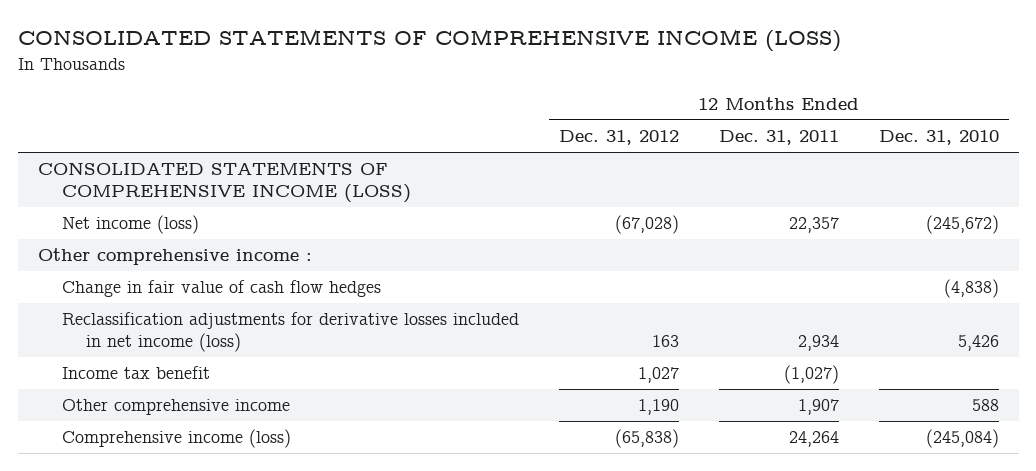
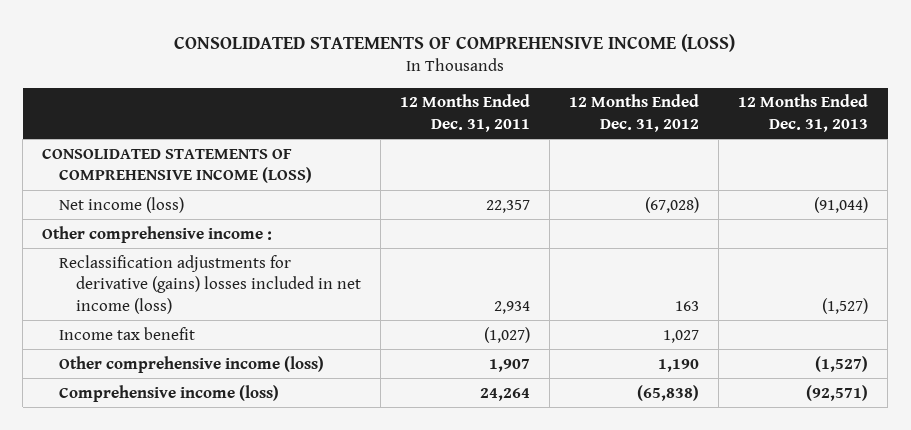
[878,130,999,146] Dec. 31, 2010 -> none
none -> [738,94,869,132] 12 Months Ended Dec. 31, 2013
[61,280,381,298] Change in fair value of cash flow hedges -> none
[61,312,519,353] Reclassification adjustments for derivative losses included in net income (loss) -> [59,254,361,314] Reclassification adjustments for derivative (gains) losses included in net income (loss)
[61,399,290,416] Other comprehensive income -> [59,355,325,373] Other comprehensive income (loss)

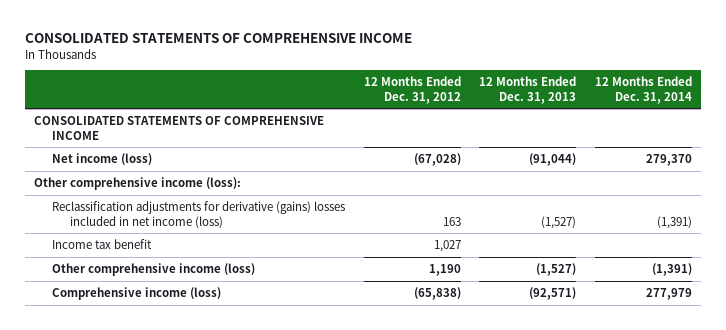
[174,33,736,52] CONSOLIDATED STATEMENTS OF COMPREHENSIVE INCOME (LOSS) -> [24,32,412,43] CONSOLIDATED STATEMENTS OF COMPREHENSIVE INCOME
[399,94,530,132] 12 Months Ended Dec. 31, 2011 -> none
none -> [594,76,692,104] 12 Months Ended Dec. 31, 2014
[42,147,313,184] CONSOLIDATED STATEMENTS OF COMPREHENSIVE INCOME (LOSS) -> [34,116,325,140] CONSOLIDATED STATEMENTS OF COMPREHENSIVE INCOME
[42,225,273,243] Other comprehensive income : -> [34,177,242,191] Other comprehensive income (loss):

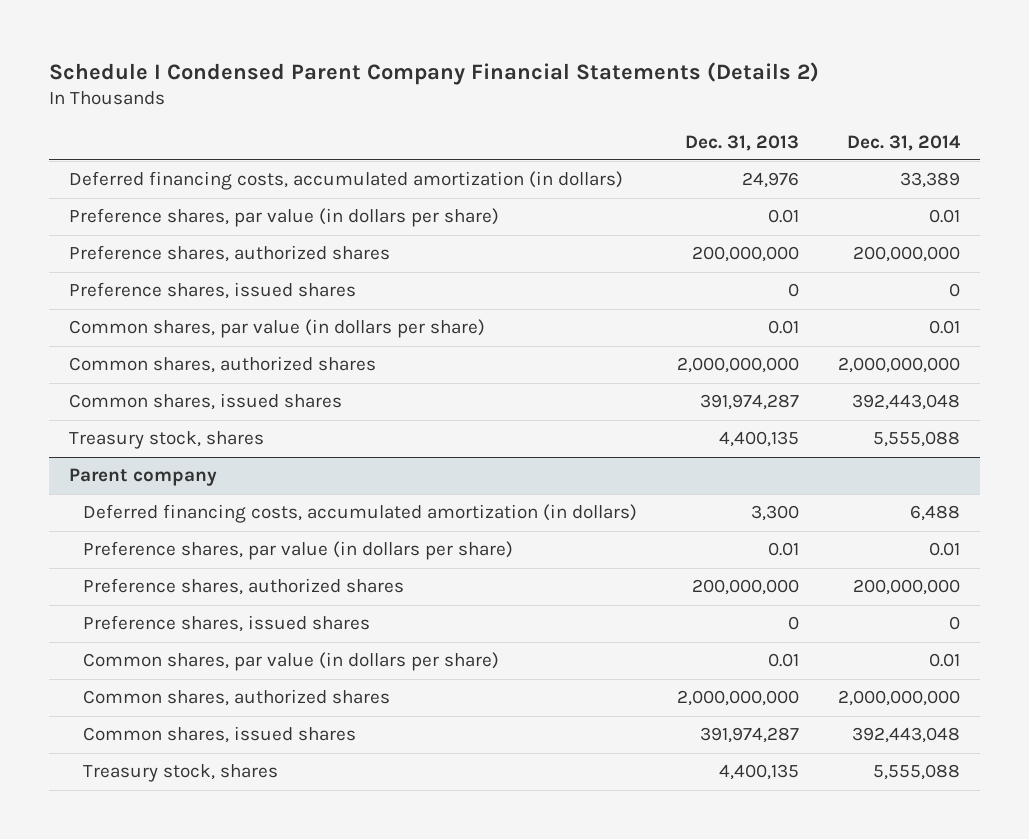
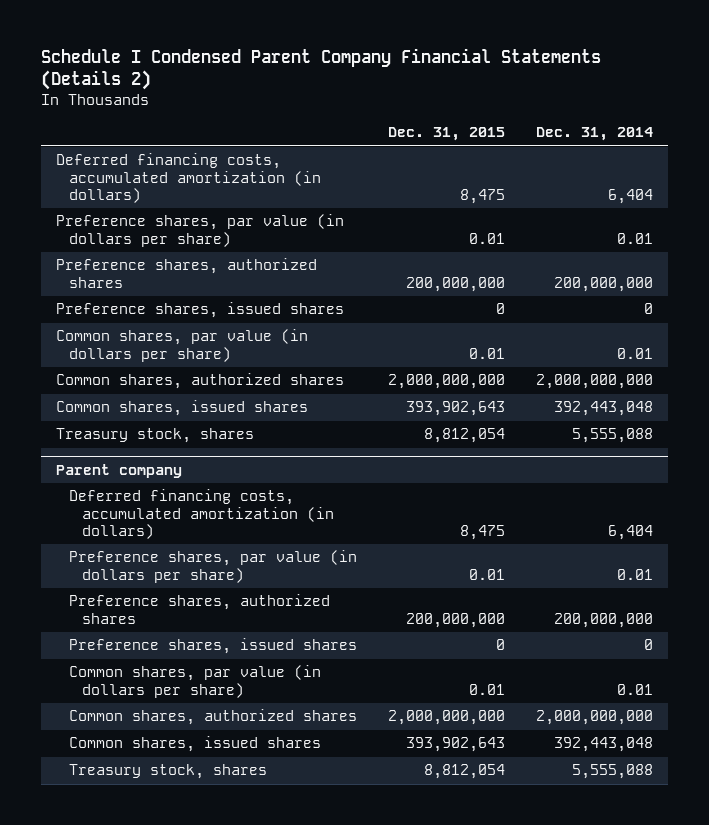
[684,134,799,151] Dec. 31, 2013 -> none
none -> [387,127,505,142] Dec. 31, 2015
[900,172,961,189] 33,389 -> [607,189,653,205] 6,404
[910,505,961,522] 6,488 -> [607,525,653,541] 6,404

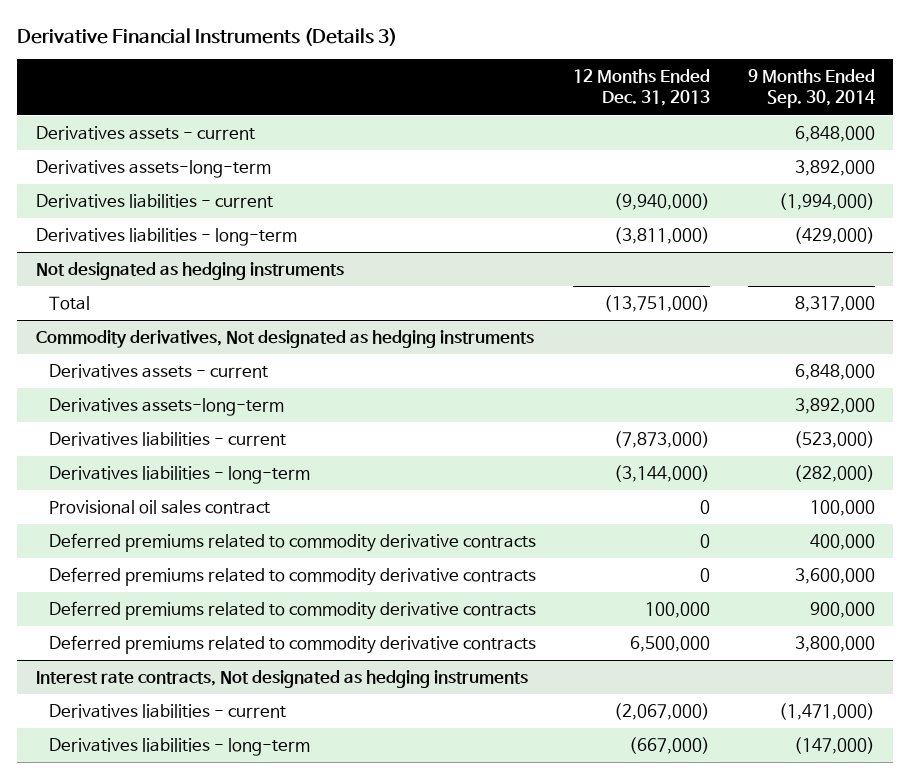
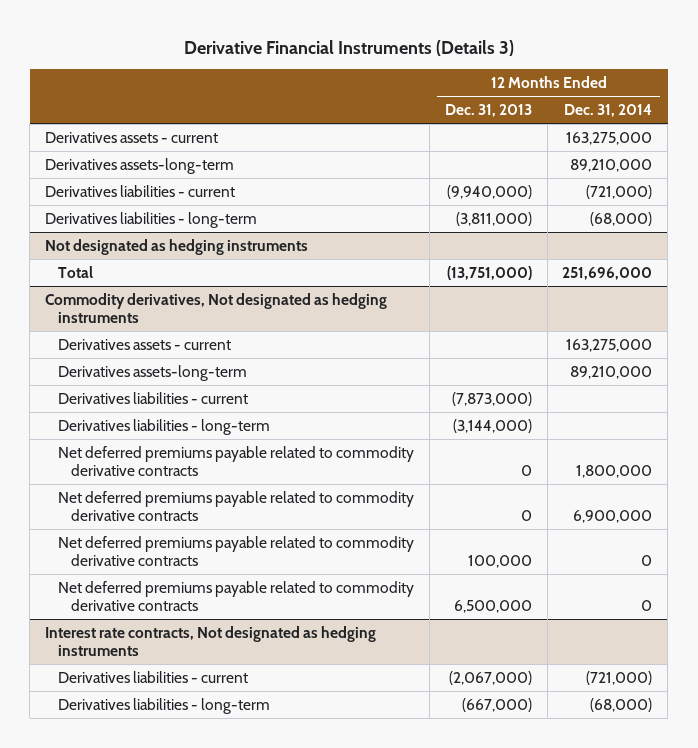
[747,69,875,109] 9 Months Ended Sep. 30, 2014 -> none
none -> [564,104,653,118] Dec. 31, 2014
[48,500,270,515] Provisional oil sales contract -> none
[48,533,536,553] Deferred premiums related to commodity derivative contracts -> [58,445,415,477] Net deferred premiums payable related to commodity derivative contracts
[48,567,536,587] Deferred premiums related to commodity derivative contracts -> [58,490,415,522] Net deferred premiums payable related to commodity derivative contracts
[48,601,536,621] Deferred premiums related to commodity derivative contracts -> [58,535,415,567] Net deferred premiums payable related to commodity derivative contracts
[48,635,536,655] Deferred premiums related to commodity derivative contracts -> [58,580,415,612] Net deferred premiums payable related to commodity derivative contracts

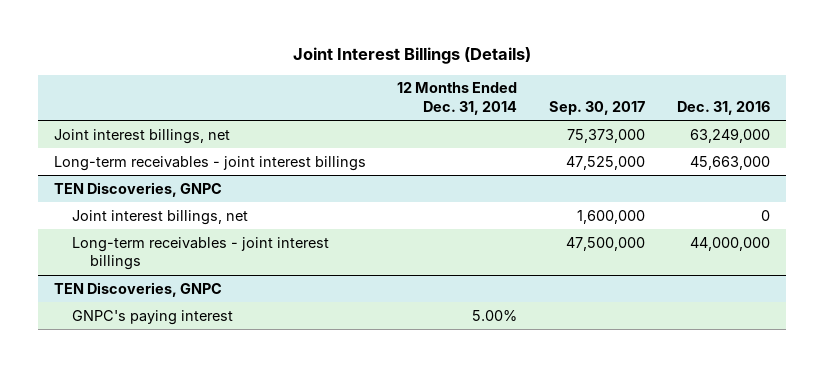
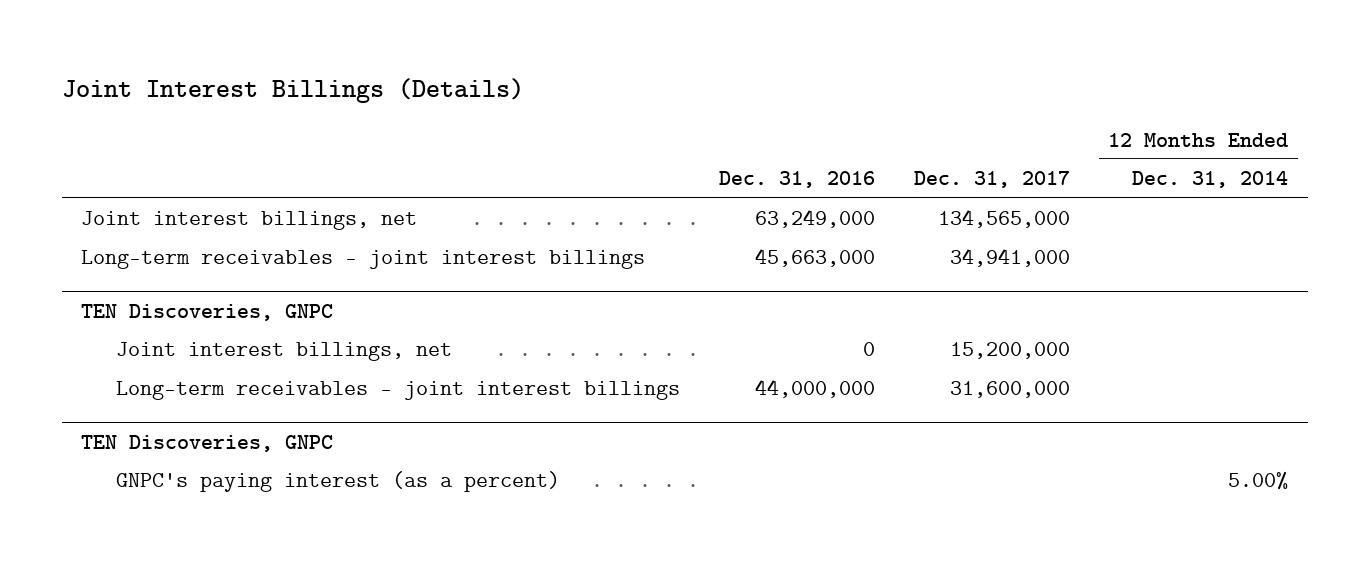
[549,100,646,115] Sep. 30, 2017 -> none
none -> [913,171,1070,189] Dec. 31, 2017
[72,309,234,325] GNPC's paying interest -> [116,471,561,493] GNPC's paying interest (as a percent)

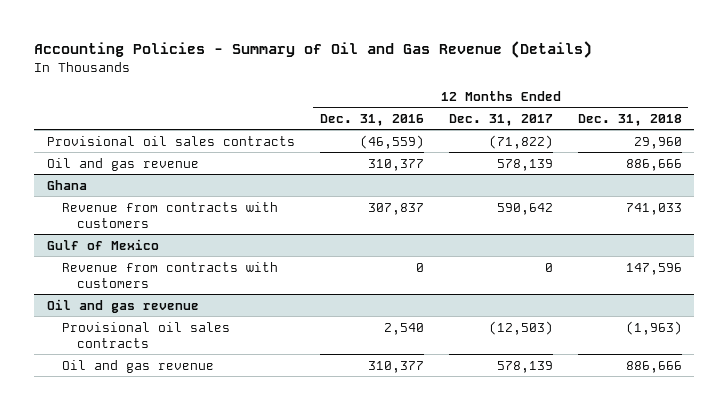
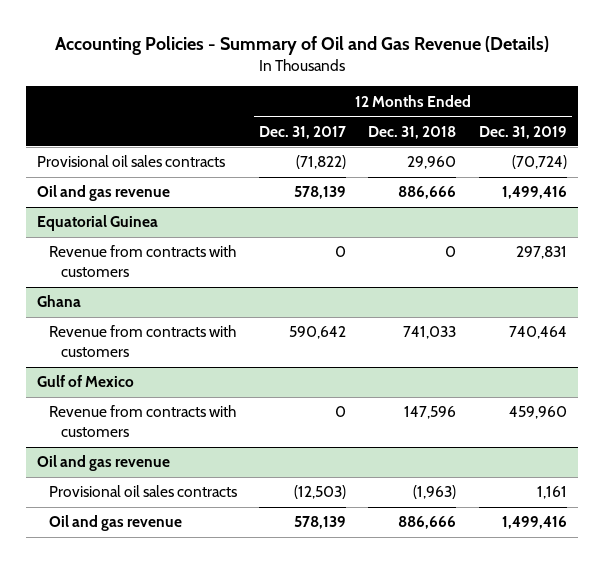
[319,113,424,126] Dec. 31, 2016 -> none
none -> [478,125,567,139] Dec. 31, 2019
none -> [36,215,158,232] Equatorial Guinea
none -> [48,245,236,278] Revenue from contracts with customers

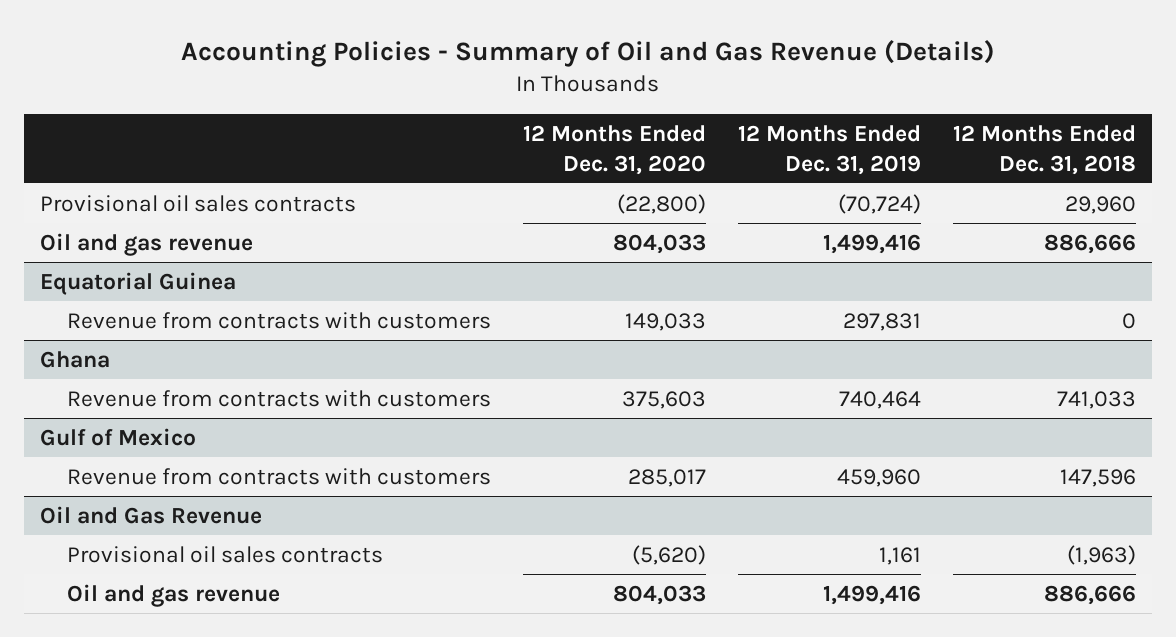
[259,125,347,139] Dec. 31, 2017 -> none
none -> [523,124,707,175] 12 Months Ended Dec. 31, 2020
[36,455,170,472] Oil and gas revenue -> [39,505,262,524] Oil and Gas Revenue

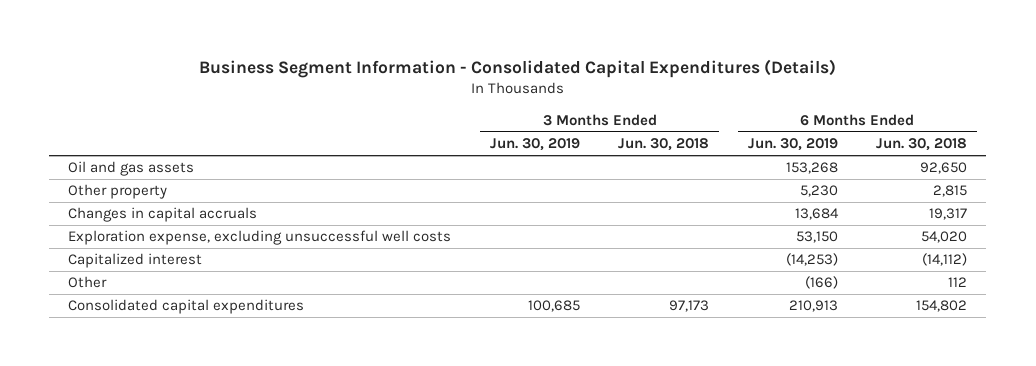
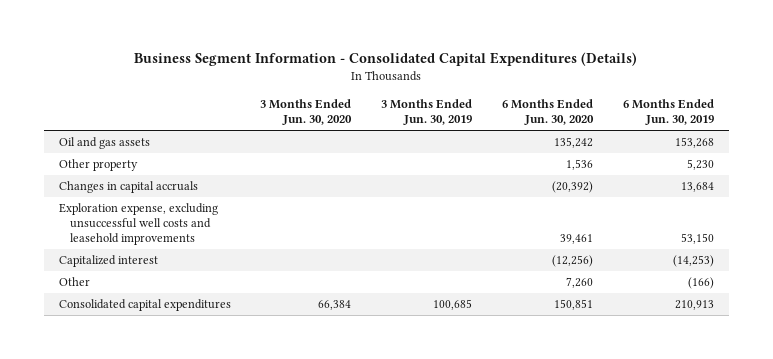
[618,138,710,152] Jun. 30, 2018 -> none
[876,138,968,152] Jun. 30, 2018 -> none
none -> [260,99,353,126] 3 Months Ended Jun. 30, 2020
none -> [502,99,595,126] 6 Months Ended Jun. 30, 2020
[68,230,452,246] Exploration expense, excluding unsuccessful well costs -> [58,203,218,246] Exploration expense, excluding unsuccessful well costs and leasehold improvements

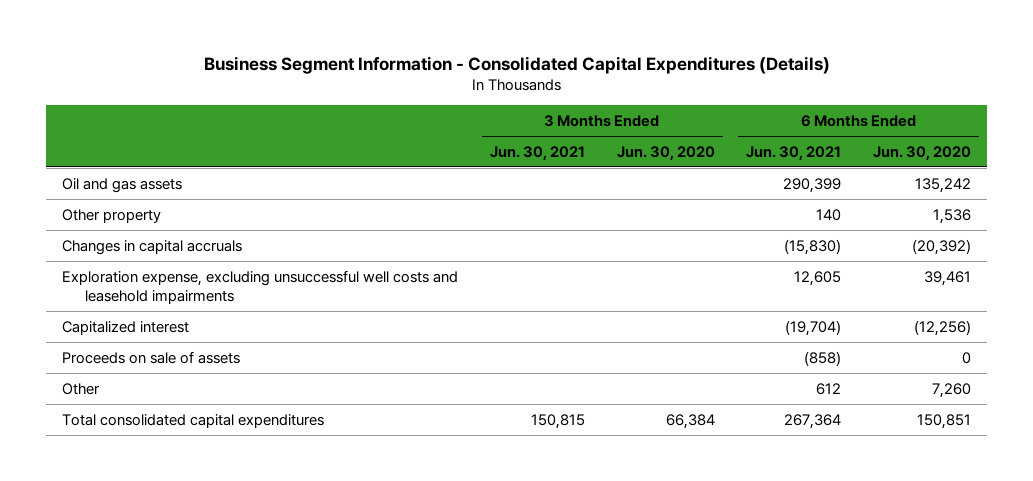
[381,99,473,126] 3 Months Ended Jun. 30, 2019 -> none
[623,99,715,126] 6 Months Ended Jun. 30, 2019 -> none
none -> [489,145,585,161] Jun. 30, 2021
none -> [746,145,842,161] Jun. 30, 2021
[58,203,218,246] Exploration expense, excluding unsuccessful well costs and leasehold improvements -> [62,269,459,304] Exploration expense, excluding unsuccessful well costs and leasehold impairments
none -> [62,350,241,364] Proceeds on sale of assets
[58,299,231,312] Consolidated capital expenditures -> [62,413,325,428] Total consolidated capital expenditures

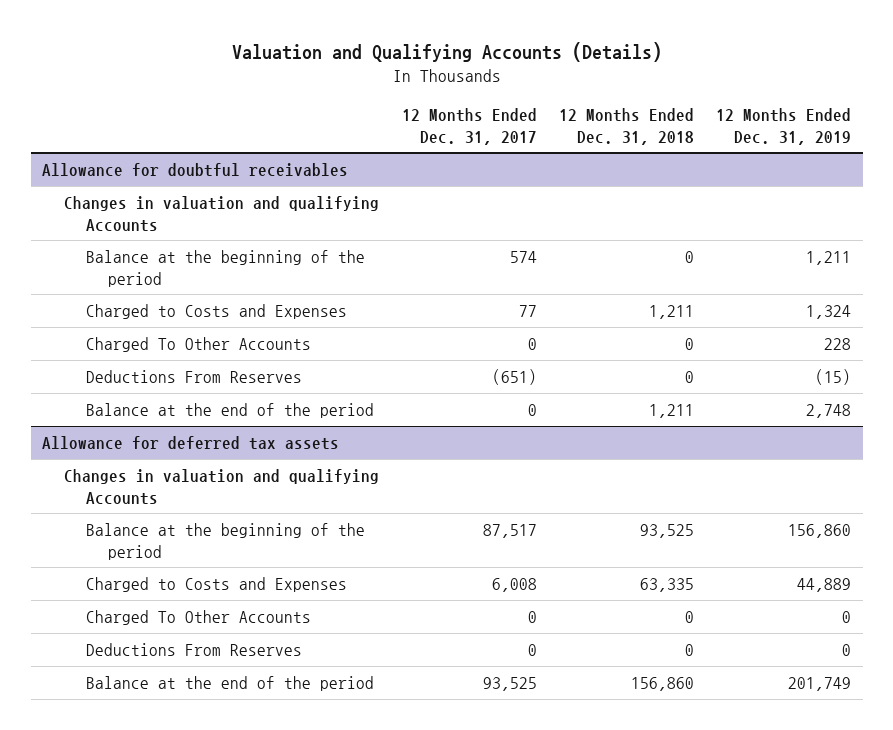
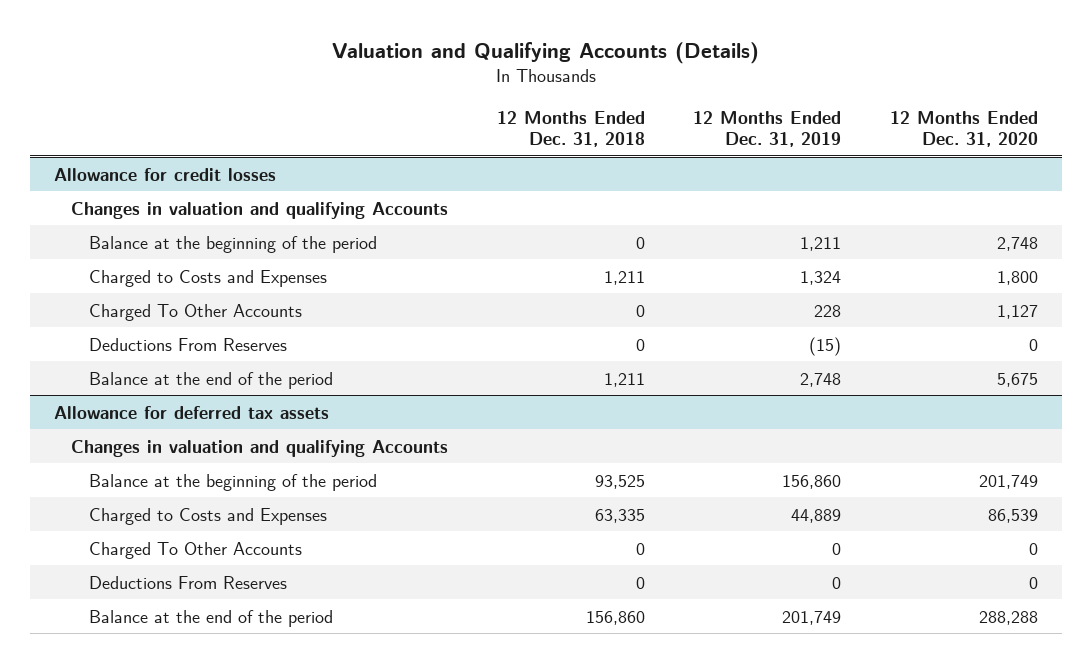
[401,107,537,145] 12 Months Ended Dec. 31, 2017 -> none
none -> [889,110,1038,147] 12 Months Ended Dec. 31, 2020
[42,162,349,177] Allowance for doubtful receivables -> [53,167,276,181] Allowance for credit losses

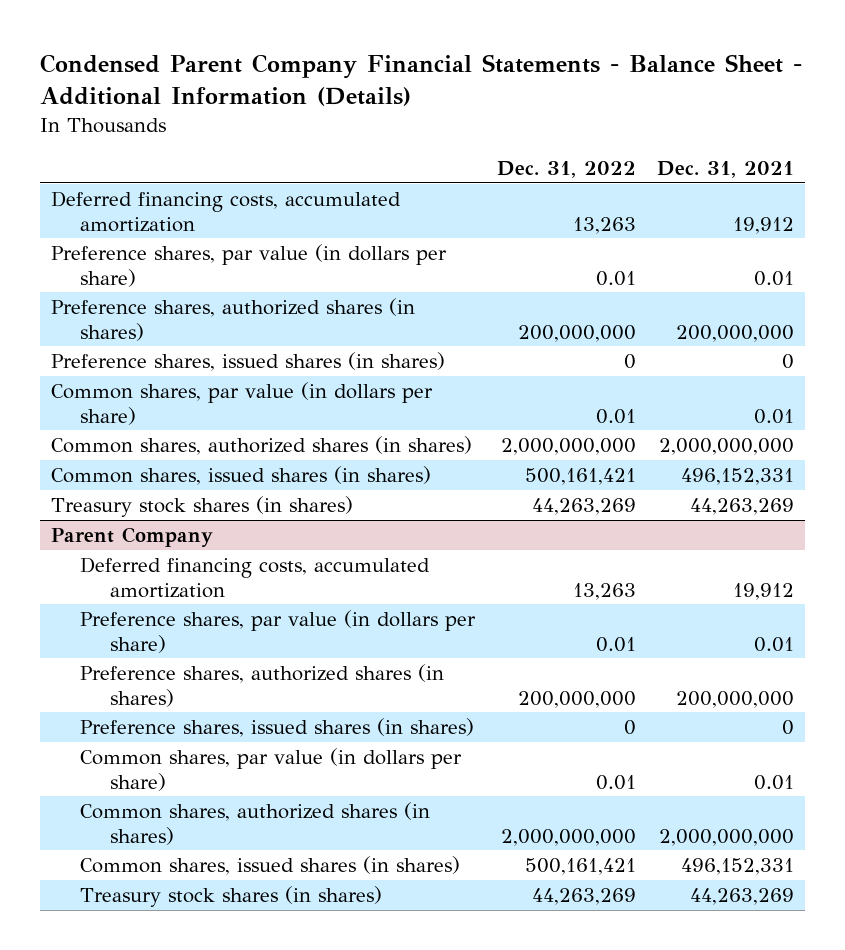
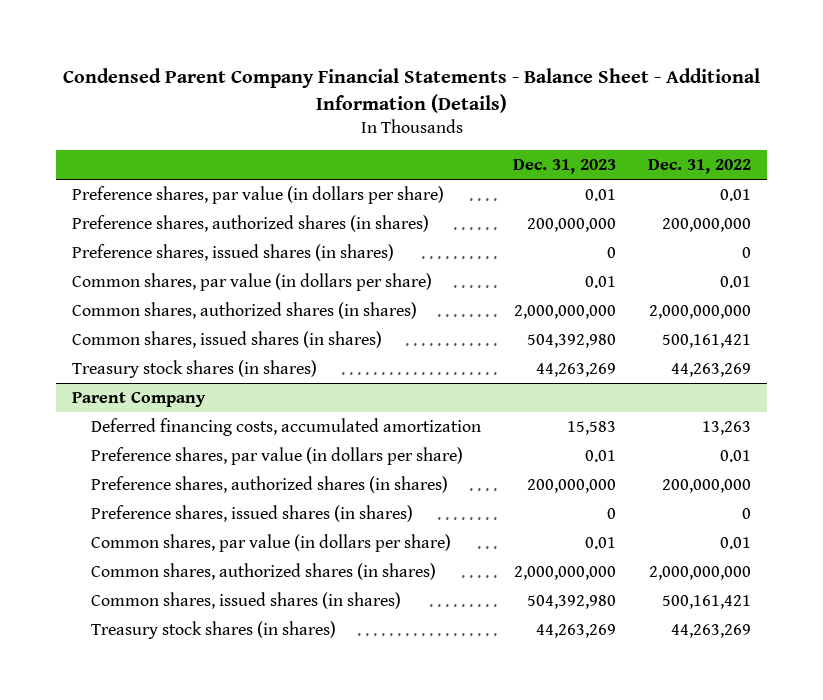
[656,161,794,179] Dec. 31, 2021 -> none
none -> [513,159,617,175] Dec. 31, 2023
[50,191,401,232] Deferred financing costs, accumulated amortization -> none

